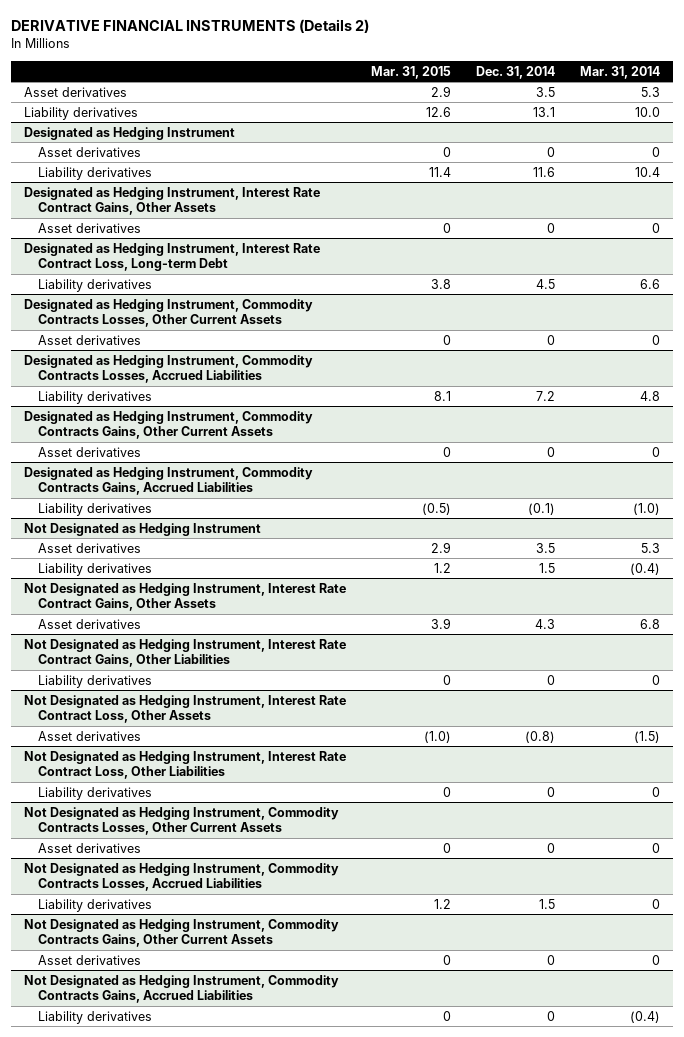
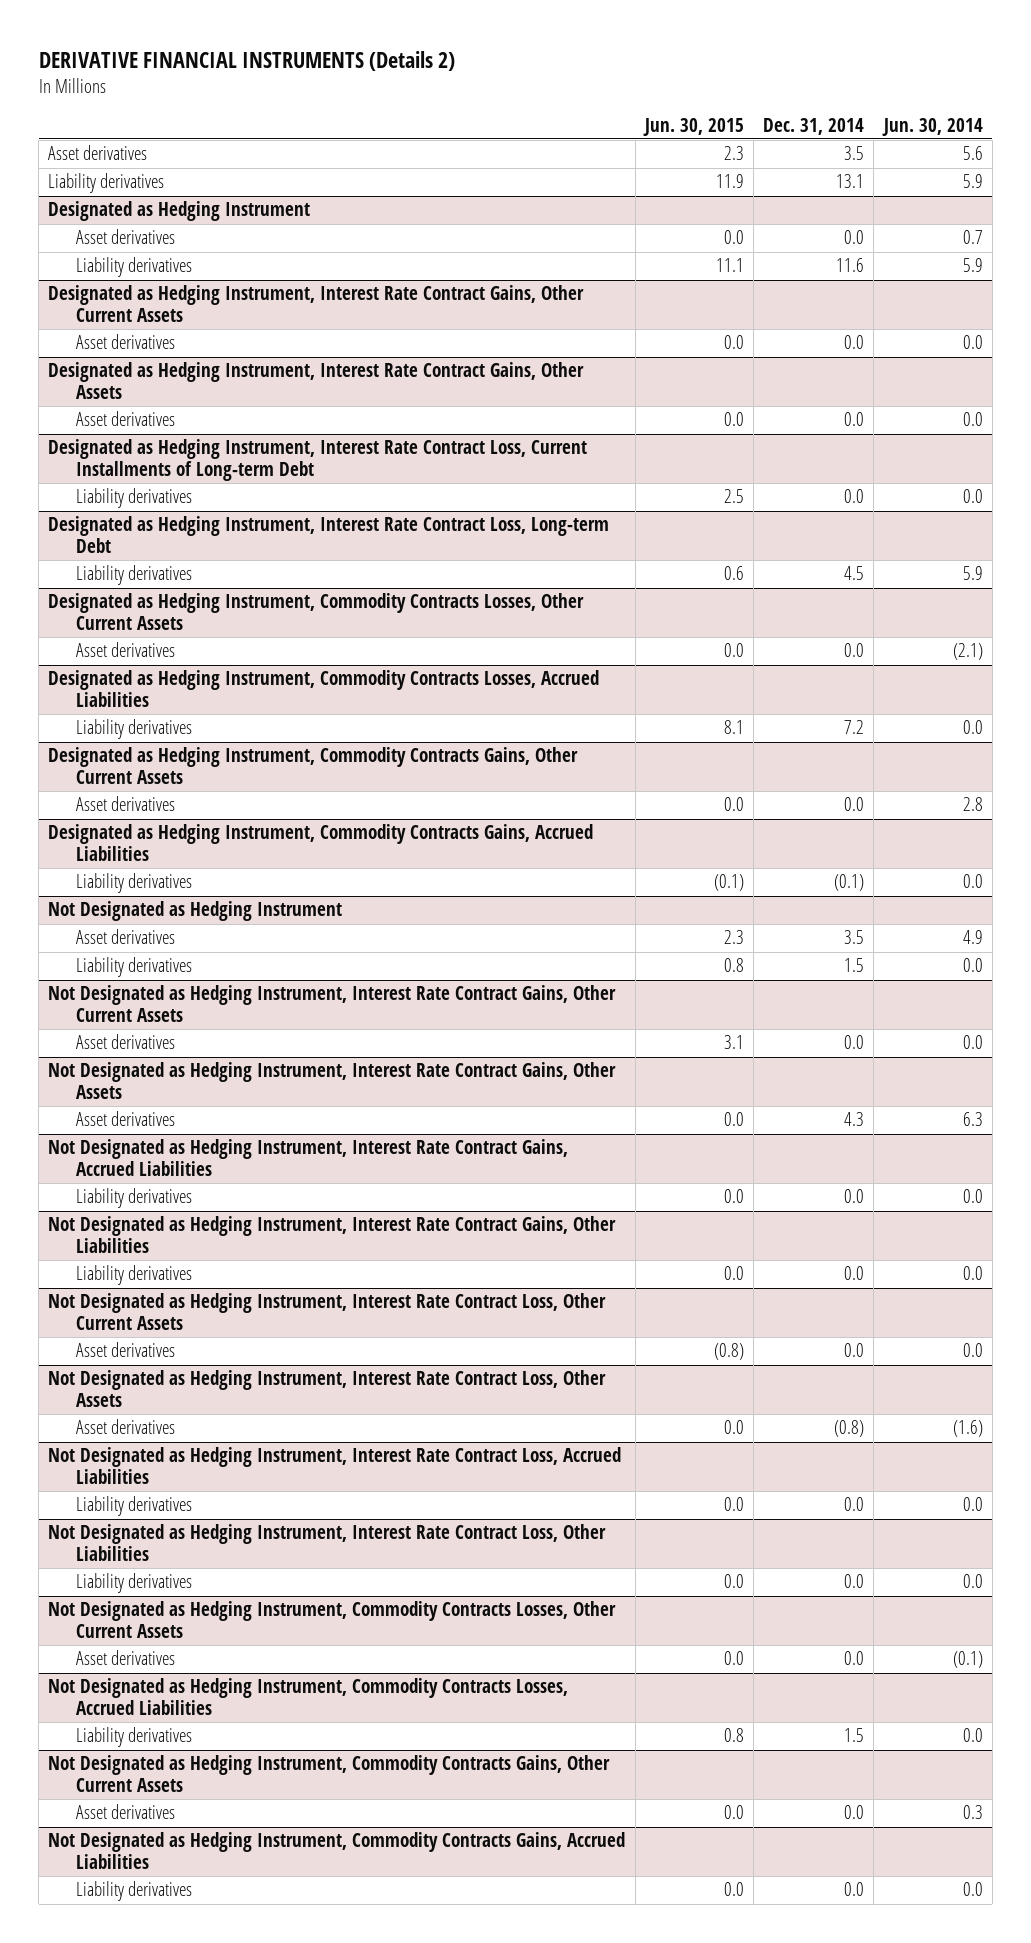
[370,65,451,79] Mar. 31, 2015 -> none
[580,65,661,79] Mar. 31, 2014 -> none
none -> [642,117,744,136] Jun. 30, 2015
none -> [881,117,983,136] Jun. 30, 2014
[547,146,556,157] 0 -> [844,230,865,245] 0.0
none -> [48,285,585,323] Designated as Hedging Instrument, Interest Rate Contract Gains, Other Current Assets
none -> [75,334,175,350] Asset derivatives
[547,222,556,233] 0 -> [844,412,865,427] 0.0
none -> [48,439,588,482] Designated as Hedging Instrument, Interest Rate Contract Loss, Current Installments of Long-term Debt
none -> [75,488,192,509] Liability derivatives
[547,334,556,345] 0 -> [844,643,865,658] 0.0
[547,446,556,457] 0 -> [844,797,865,812] 0.0
none -> [48,985,617,1023] Not Designated as Hedging Instrument, Interest Rate Contract Gains, Other Current Assets
none -> [75,1034,175,1050] Asset derivatives
none -> [48,1139,569,1177] Not Designated as Hedging Instrument, Interest Rate Contract Gains, Accrued Liabilities
none -> [75,1188,192,1209] Liability derivatives
[547,674,556,685] 0 -> [844,1266,865,1281] 0.0
none -> [48,1293,607,1331] Not Designated as Hedging Instrument, Interest Rate Contract Loss, Other Current Assets
none -> [75,1342,175,1358] Asset derivatives
none -> [48,1447,622,1485] Not Designated as Hedging Instrument, Interest Rate Contract Loss, Accrued Liabilities
none -> [75,1496,192,1517] Liability derivatives
[547,786,556,797] 0 -> [844,1574,865,1589] 0.0
[547,842,556,853] 0 -> [844,1651,865,1666] 0.0
[547,954,556,965] 0 -> [844,1805,865,1820] 0.0
[547,1010,556,1021] 0 -> [844,1882,865,1897] 0.0

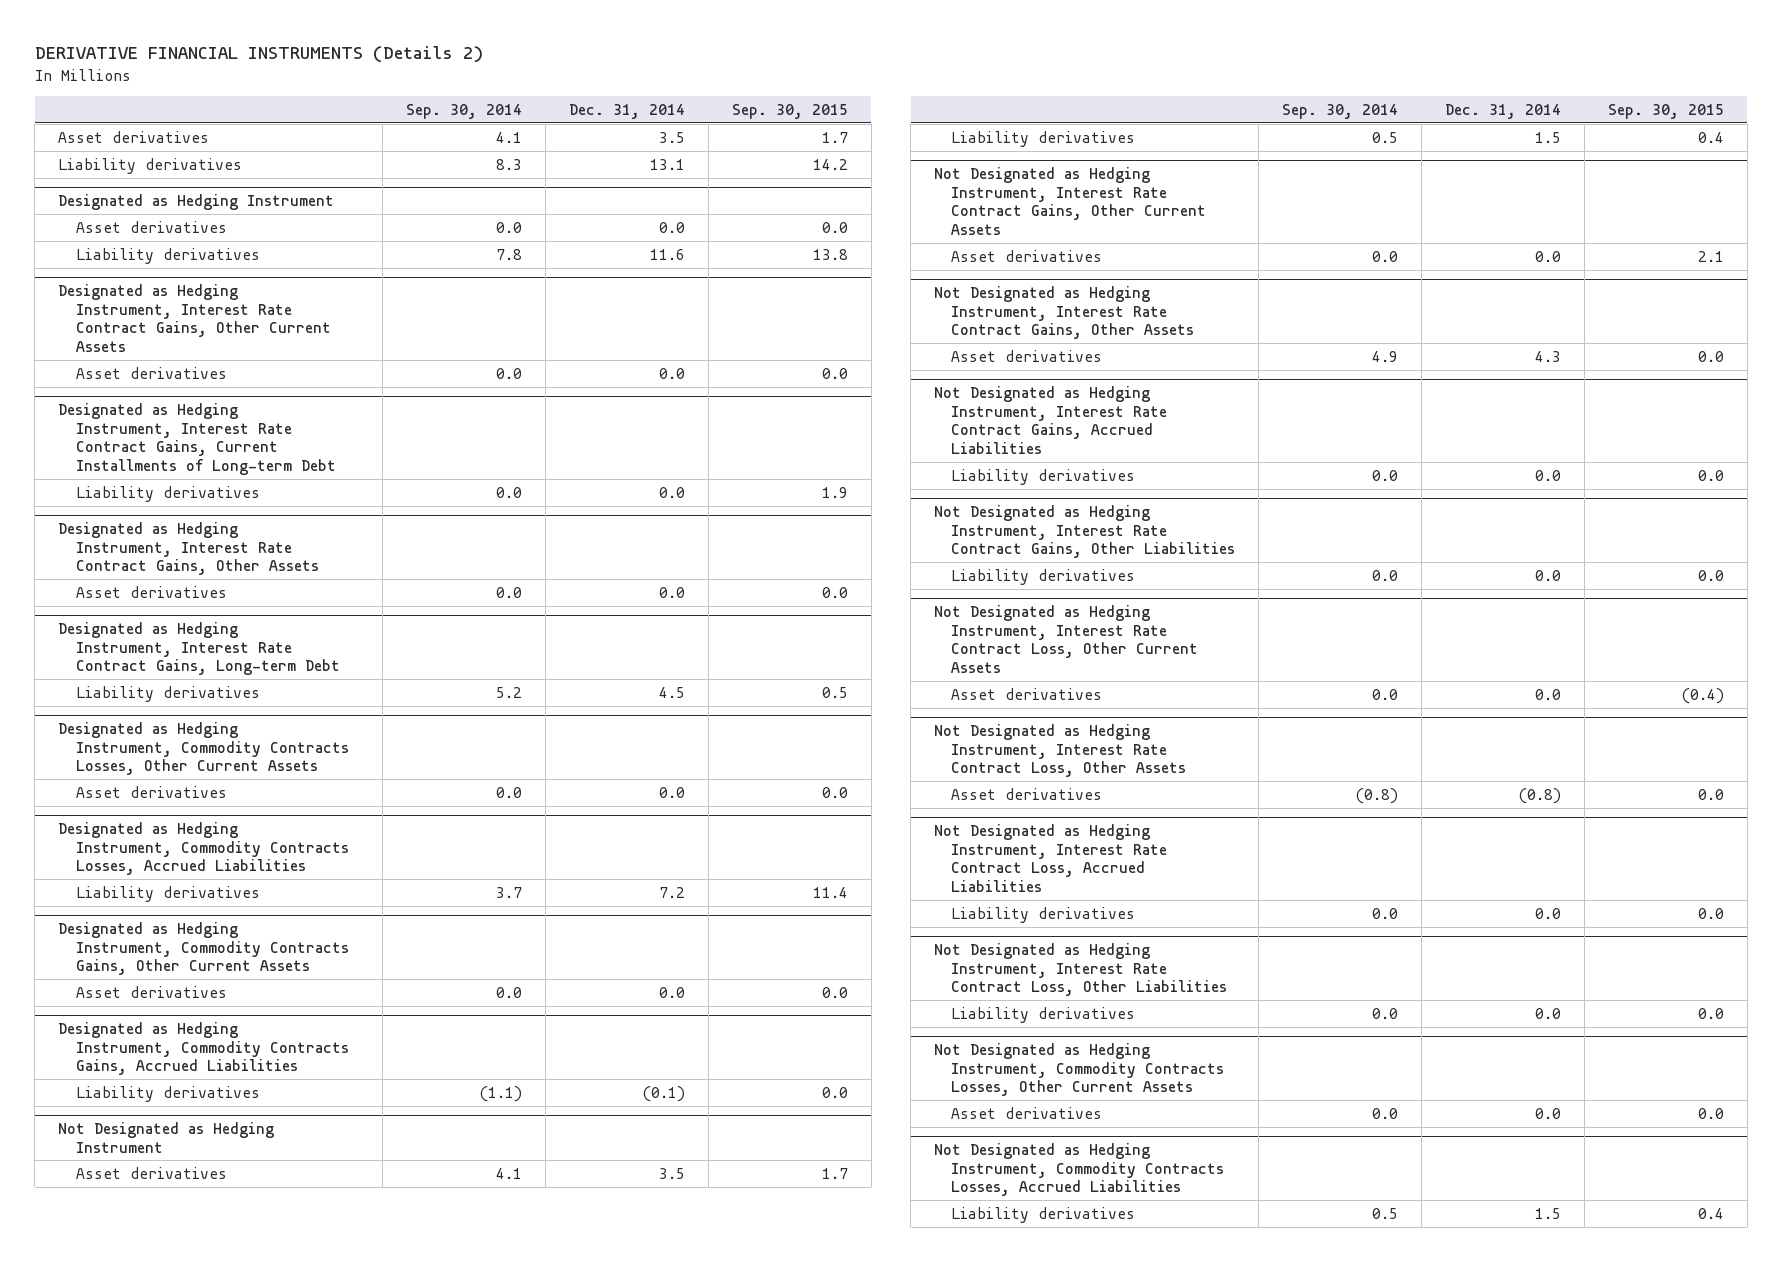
[642,117,744,136] Jun. 30, 2015 -> none
[881,117,983,136] Jun. 30, 2014 -> none
none -> [406,104,523,120] Sep. 30, 2014
none -> [732,104,849,120] Sep. 30, 2015
none -> [58,403,336,475] Designated as Hedging Instrument, Interest Rate Contract Gains, Current Installments of Long-term Debt
none -> [75,485,260,502] Liability derivatives
[48,439,588,482] Designated as Hedging Instrument, Interest Rate Contract Loss, Current Installments of Long-term Debt -> none
[75,488,192,509] Liability derivatives -> none
[48,516,610,554] Designated as Hedging Instrument, Interest Rate Contract Loss, Long-term Debt -> [58,622,340,676] Designated as Hedging Instrument, Interest Rate Contract Gains, Long-term Debt
[48,1755,611,1793] Not Designated as Hedging Instrument, Commodity Contracts Gains, Other Current Assets -> none
[75,1804,175,1820] Asset derivatives -> none
[48,1832,626,1870] Not Designated as Hedging Instrument, Commodity Contracts Gains, Accrued Liabilities -> none
[75,1881,192,1902] Liability derivatives -> none

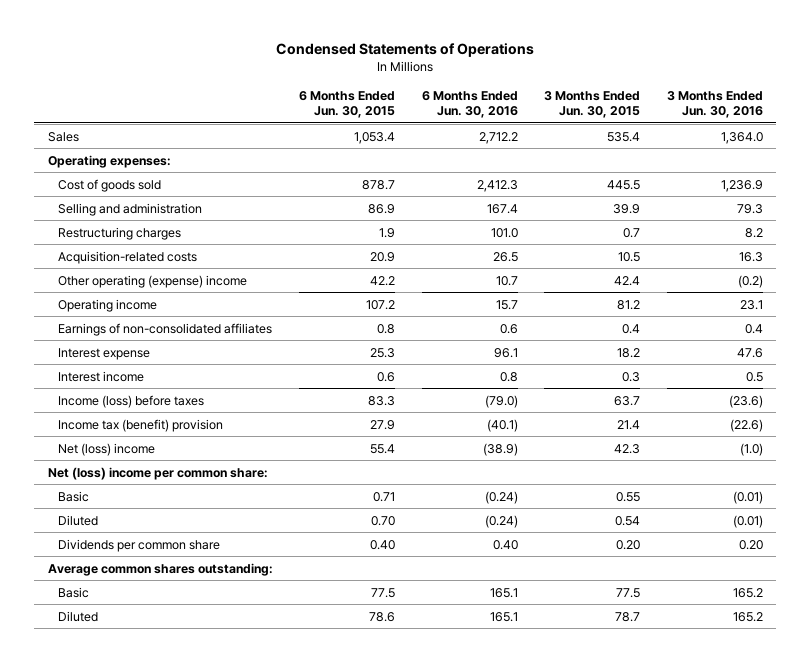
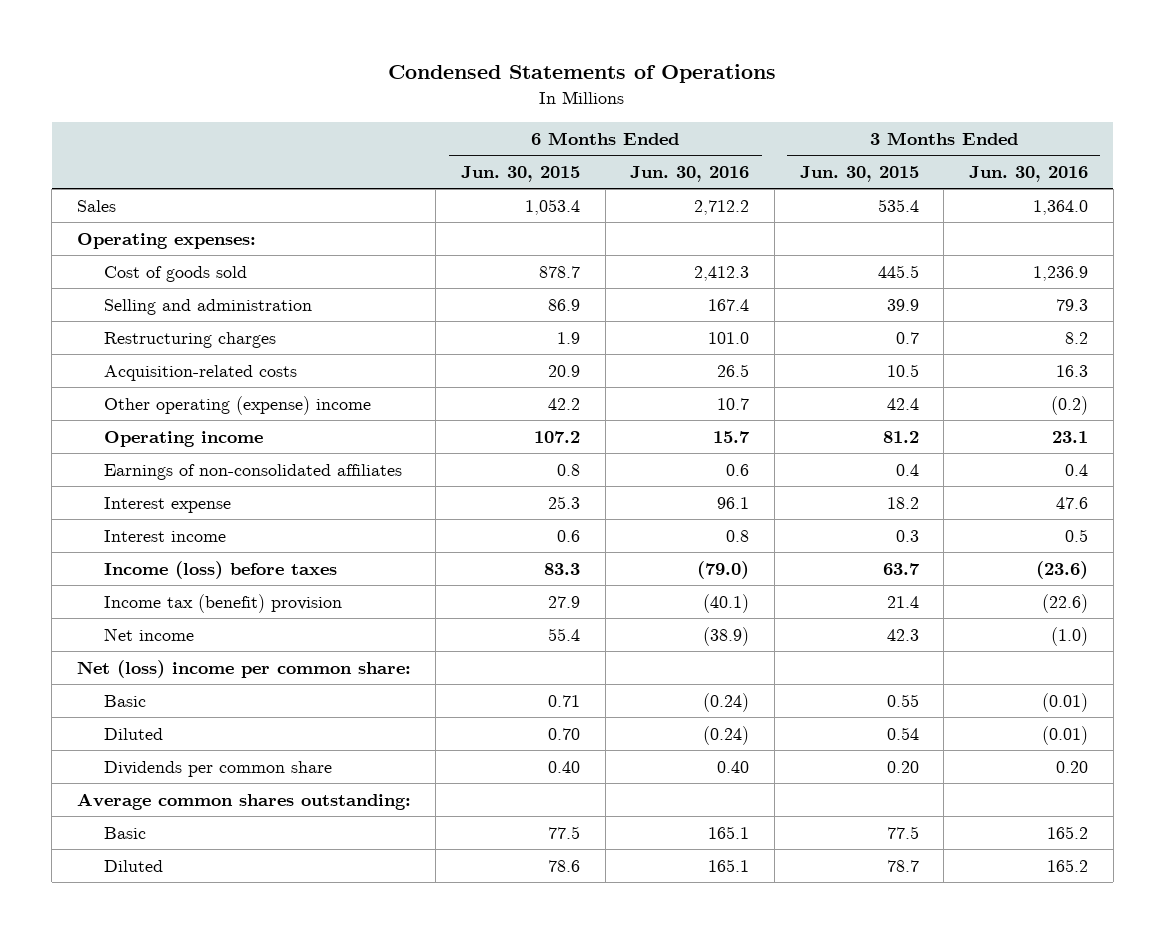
[57,442,155,456] Net (loss) income -> [104,627,195,641] Net income

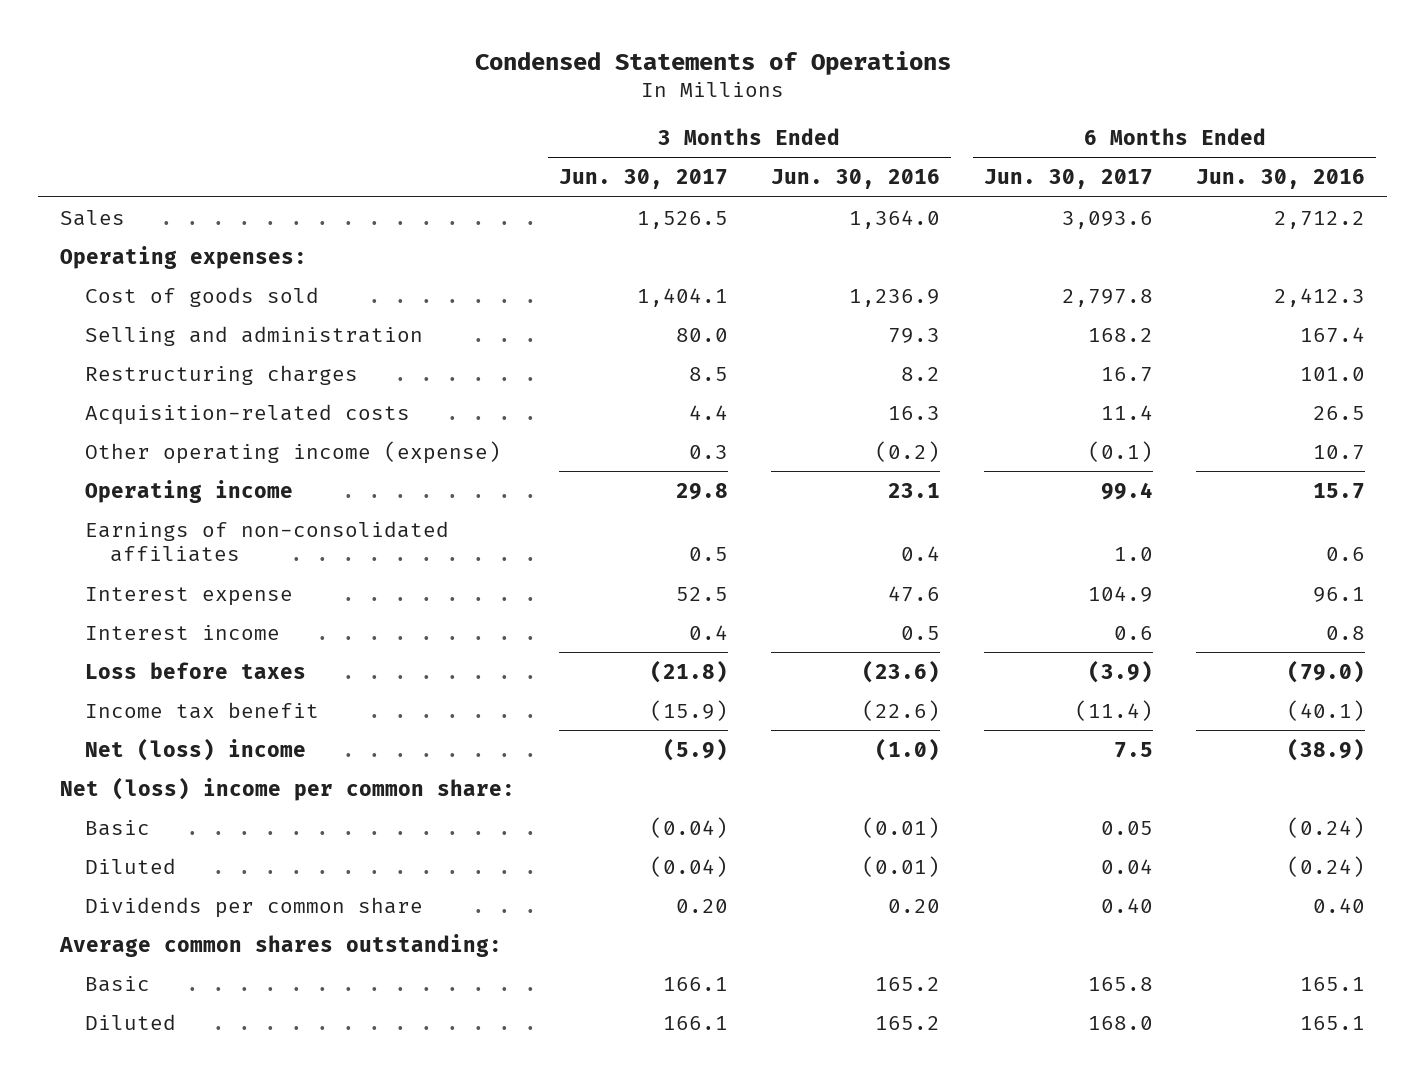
[461,165,581,182] Jun. 30, 2015 -> none
[799,165,919,182] Jun. 30, 2015 -> none
none -> [558,169,728,190] Jun. 30, 2017
none -> [983,169,1153,190] Jun. 30, 2017
[104,395,372,415] Other operating (expense) income -> [84,440,501,464] Other operating income (expense)
[104,560,338,579] Income (loss) before taxes -> [84,661,306,679] Loss before taxes
[104,593,343,613] Income tax (benefit) provision -> [84,701,319,719] Income tax benefit
[104,627,195,641] Net income -> [84,737,306,761] Net (loss) income

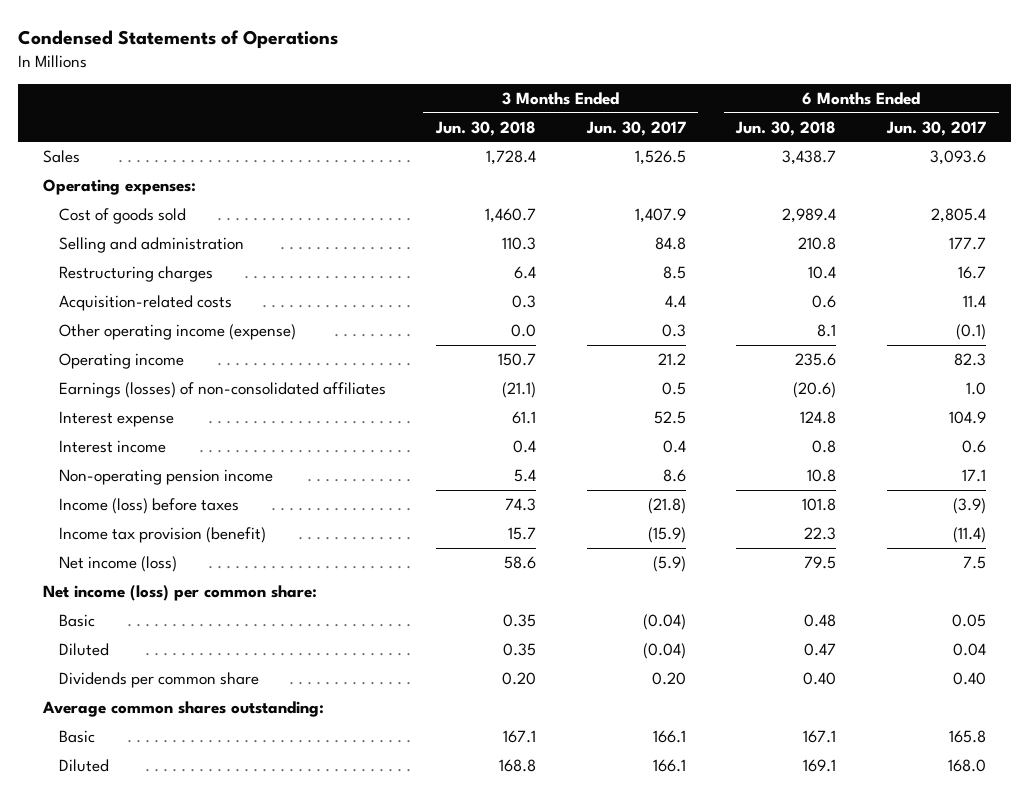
[771,169,941,190] Jun. 30, 2016 -> none
[1196,169,1366,190] Jun. 30, 2016 -> none
none -> [435,120,537,136] Jun. 30, 2018
none -> [735,120,837,136] Jun. 30, 2018
[636,287,728,307] 1,404.1 -> [634,207,686,223] 1,407.9
[1061,288,1153,307] 2,797.8 -> [930,207,986,223] 2,805.4
[675,327,728,342] 80.0 -> [654,236,686,250] 84.8
[1087,327,1153,342] 168.2 -> [948,236,986,250] 177.7
[675,482,728,500] 29.8 -> [657,352,686,366] 21.2
[1100,481,1153,500] 99.4 -> [953,352,986,366] 82.3
[84,520,449,563] Earnings of non-consolidated affiliates -> [58,381,386,398] Earnings (losses) of non-consolidated affiliates
none -> [58,468,273,485] Non-operating pension income
[84,661,306,679] Loss before taxes -> [58,497,239,514] Income (loss) before taxes
[84,701,319,719] Income tax benefit -> [58,526,266,543] Income tax provision (benefit)
[84,737,306,761] Net (loss) income -> [58,555,177,572] Net income (loss)
[59,776,515,801] Net (loss) income per common share: -> [42,584,317,601] Net income (loss) per common share:

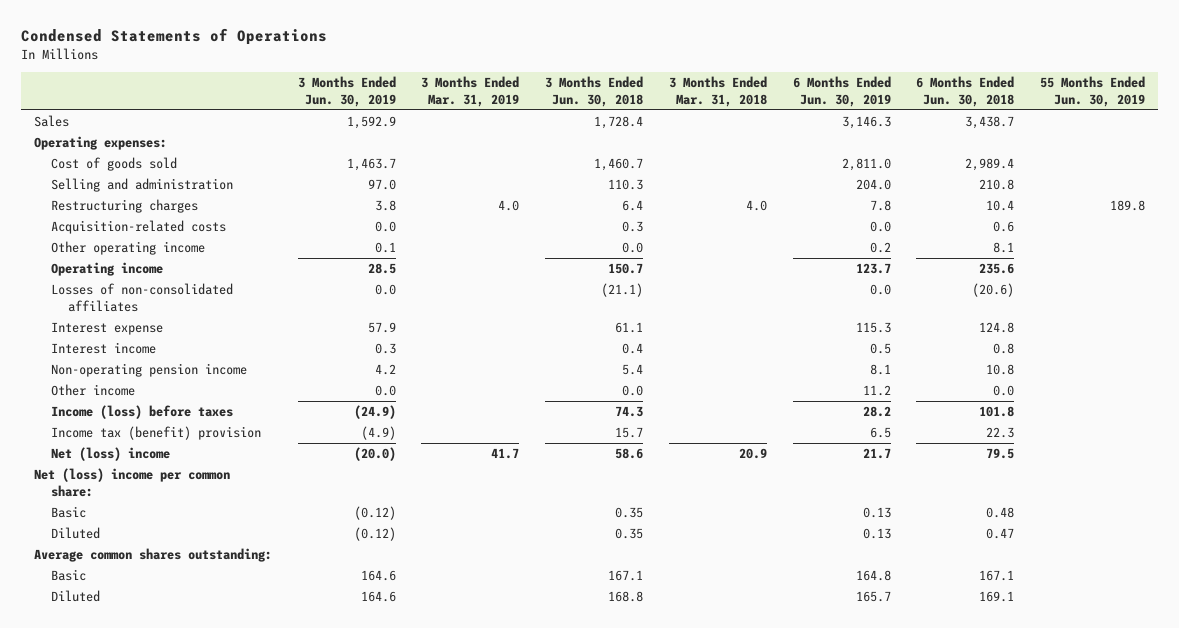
[585,120,686,136] Jun. 30, 2017 -> none
[885,120,986,136] Jun. 30, 2017 -> none
none -> [297,76,396,107] 3 Months Ended Jun. 30, 2019
none -> [421,76,520,107] 3 Months Ended Mar. 31, 2019
none -> [668,76,767,107] 3 Months Ended Mar. 31, 2018
none -> [792,76,891,107] 6 Months Ended Jun. 30, 2019
none -> [1040,76,1146,107] 55 Months Ended Jun. 30, 2019
[58,323,296,340] Other operating income (expense) -> [50,241,205,256] Other operating income
[58,381,386,398] Earnings (losses) of non-consolidated affiliates -> [50,283,233,312] Losses of non-consolidated affiliates
none -> [50,384,135,397] Other income
[58,526,266,543] Income tax provision (benefit) -> [50,426,261,441] Income tax (benefit) provision
[58,555,177,572] Net income (loss) -> [50,447,170,462] Net (loss) income
[42,584,317,601] Net income (loss) per common share: -> [33,468,230,497] Net (loss) income per common share:
[58,671,259,688] Dividends per common share -> none

